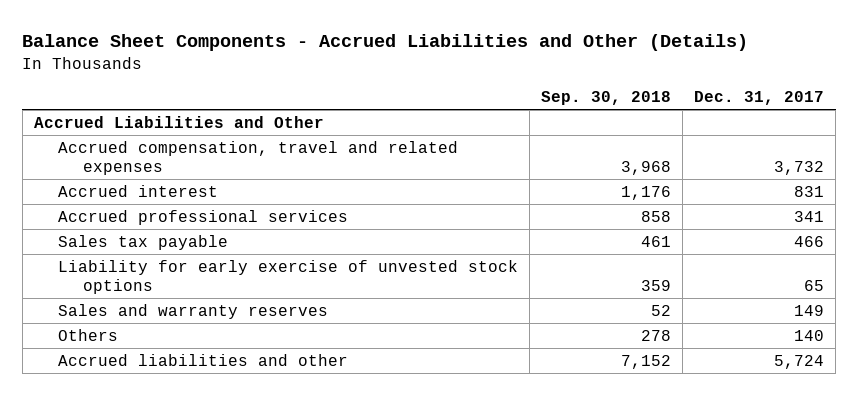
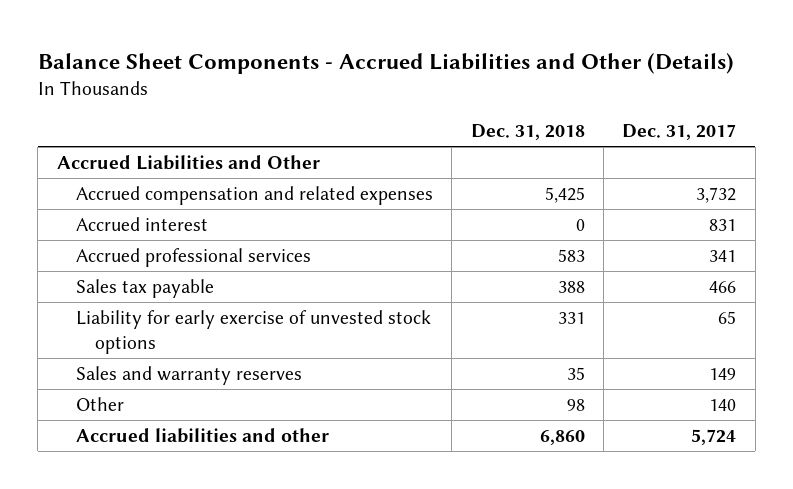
[541,91,672,106] Sep. 30, 2018 -> none
none -> [470,123,585,140] Dec. 31, 2018
[58,140,459,176] Accrued compensation, travel and related expenses -> [75,186,433,206] Accrued compensation and related expenses
[58,328,119,341] Others -> [75,397,124,412] Other

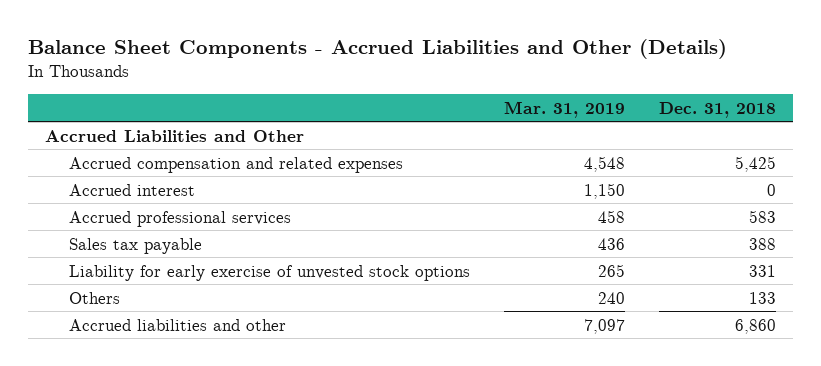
[622,123,737,140] Dec. 31, 2017 -> none
none -> [504,100,626,118] Mar. 31, 2019
[75,366,302,386] Sales and warranty reserves -> none
[75,397,124,412] Other -> [69,291,121,304] Others
[566,399,585,412] 98 -> [748,291,776,304] 133

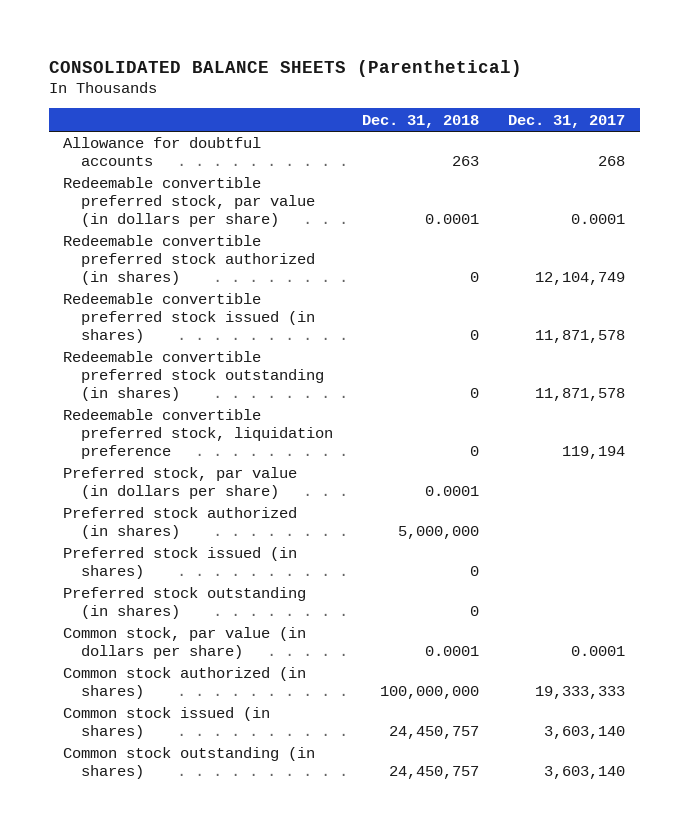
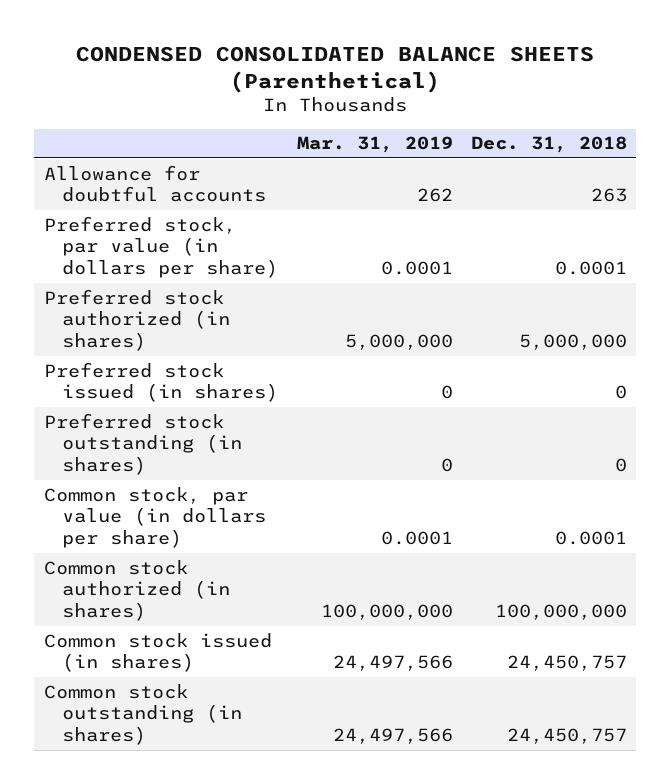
[48,59,522,77] CONSOLIDATED BALANCE SHEETS (Parenthetical) -> [76,46,595,94] CONDENSED CONSOLIDATED BALANCE SHEETS (Parenthetical)
[508,114,626,128] Dec. 31, 2017 -> none
none -> [296,136,453,154] Mar. 31, 2019
[63,177,316,227] Redeemable convertible preferred stock, par value (in dollars per share) -> none
[63,235,316,285] Redeemable convertible preferred stock authorized (in shares) -> none
[63,293,316,343] Redeemable convertible preferred stock issued (in shares) -> none
[63,351,325,401] Redeemable convertible preferred stock outstanding (in shares) -> none
[63,409,334,459] Redeemable convertible preferred stock, liquidation preference -> none

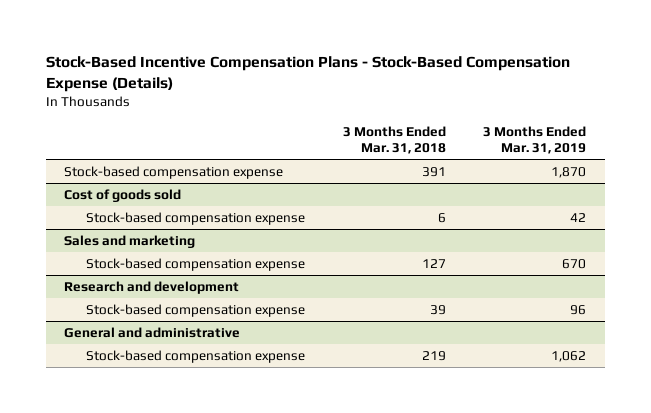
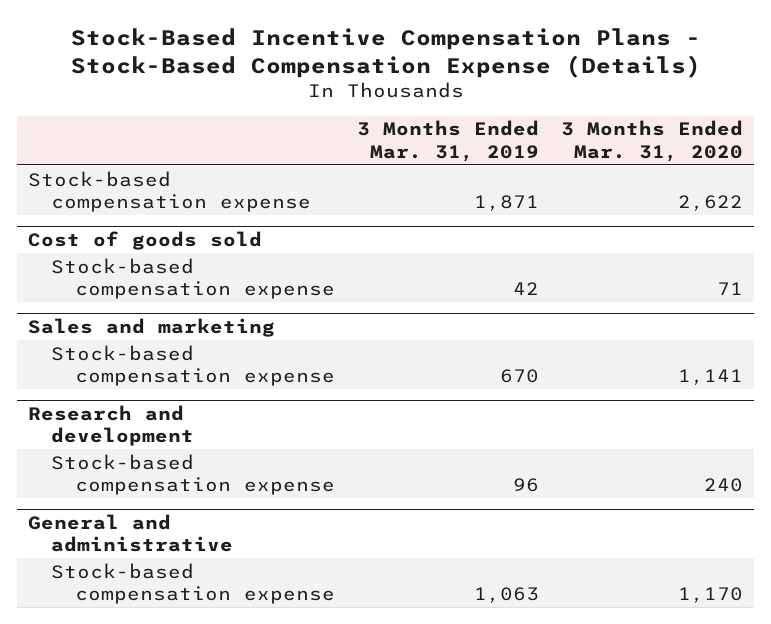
[342,125,446,154] 3 Months Ended Mar. 31, 2018 -> none
none -> [561,120,744,162] 3 Months Ended Mar. 31, 2020
[551,167,587,179] 1,870 -> [474,195,540,212] 1,871
[551,351,587,363] 1,062 -> [474,587,540,604] 1,063

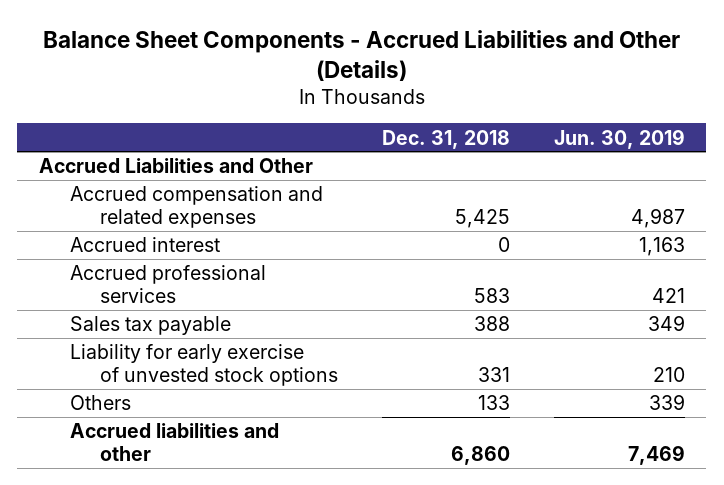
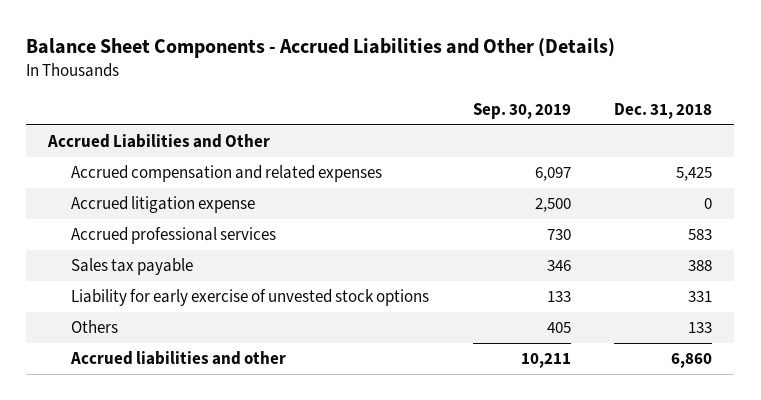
[553,128,685,149] Jun. 30, 2019 -> none
none -> [472,102,571,119] Sep. 30, 2019
[69,237,220,253] Accrued interest -> none
none -> [71,196,256,214] Accrued litigation expense

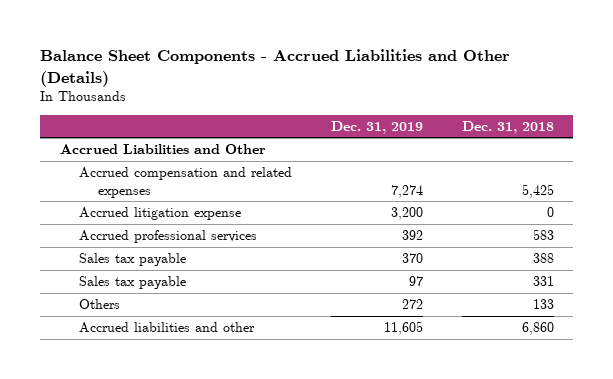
[472,102,571,119] Sep. 30, 2019 -> none
none -> [330,120,423,134] Dec. 31, 2019
[71,289,430,307] Liability for early exercise of unvested stock options -> [78,276,186,290] Sales tax payable

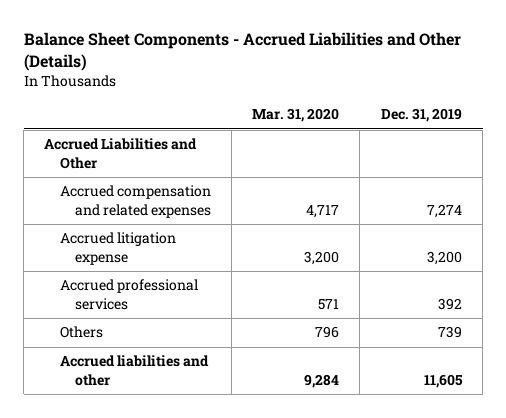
[461,120,554,134] Dec. 31, 2018 -> none
none -> [252,108,340,123] Mar. 31, 2020
[78,253,186,267] Sales tax payable -> none
[78,276,186,290] Sales tax payable -> none
[401,299,423,310] 272 -> [437,326,462,339] 739

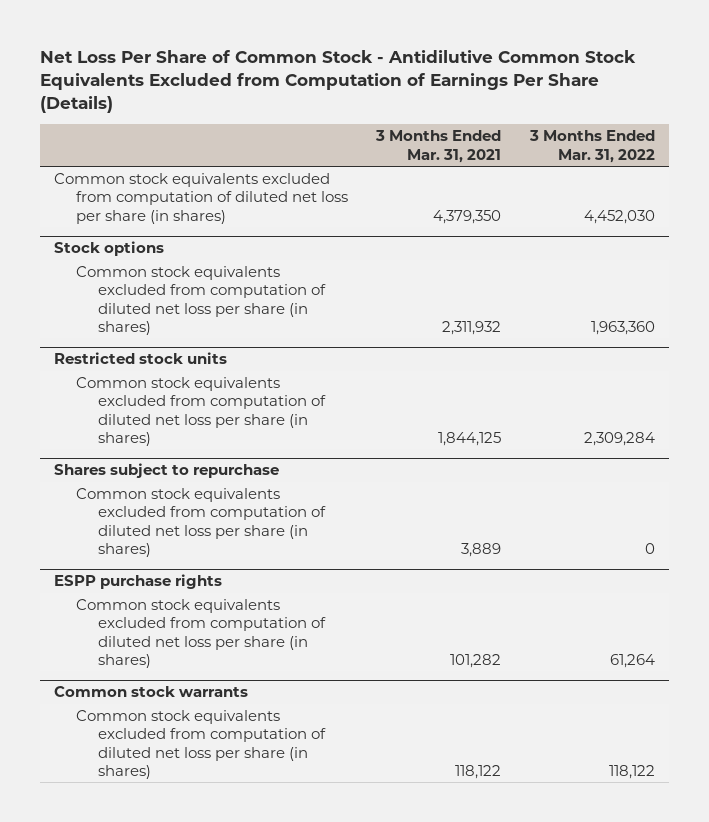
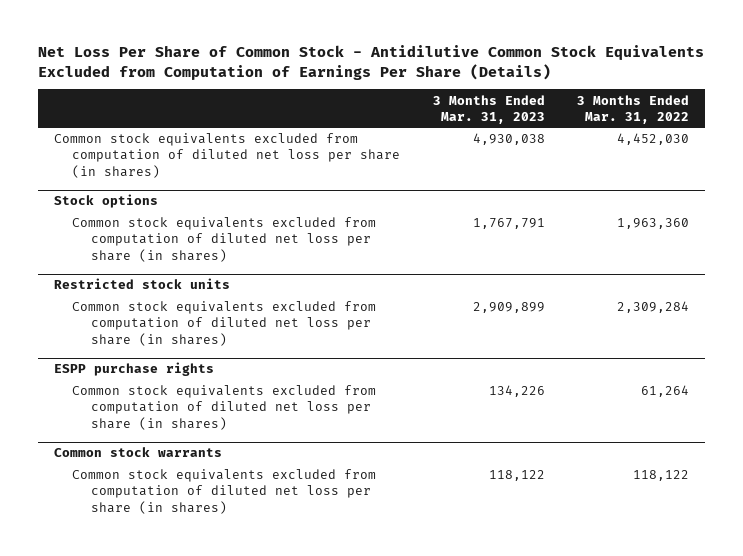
[375,130,502,163] 3 Months Ended Mar. 31, 2021 -> none
none -> [432,94,545,124] 3 Months Ended Mar. 31, 2023
[53,463,279,479] Shares subject to repurchase -> none
[75,488,327,557] Common stock equivalents excluded from computation of diluted net loss per share (in shares) -> none

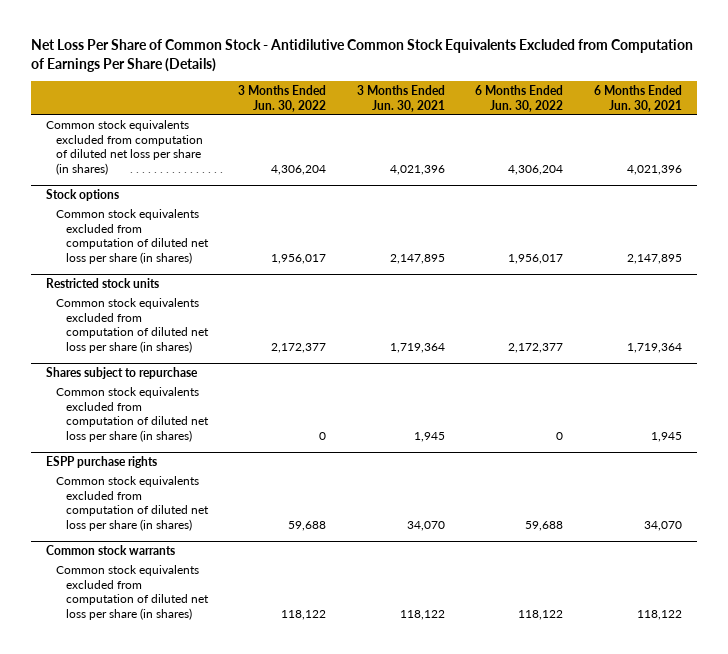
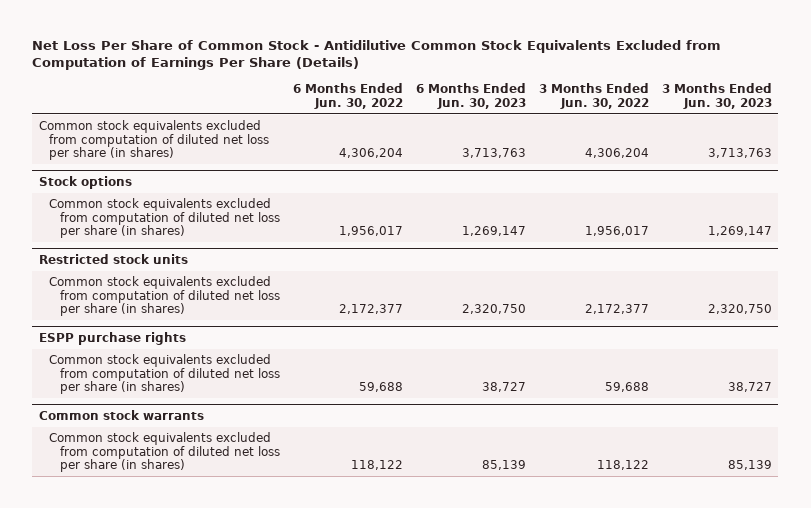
[356,84,445,112] 3 Months Ended Jun. 30, 2021 -> none
[593,84,682,112] 6 Months Ended Jun. 30, 2021 -> none
none -> [415,83,526,110] 6 Months Ended Jun. 30, 2023
none -> [661,83,772,110] 3 Months Ended Jun. 30, 2023
[46,367,199,380] Shares subject to repurchase -> none
[56,386,209,443] Common stock equivalents excluded from computation of diluted net loss per share (in shares) -> none

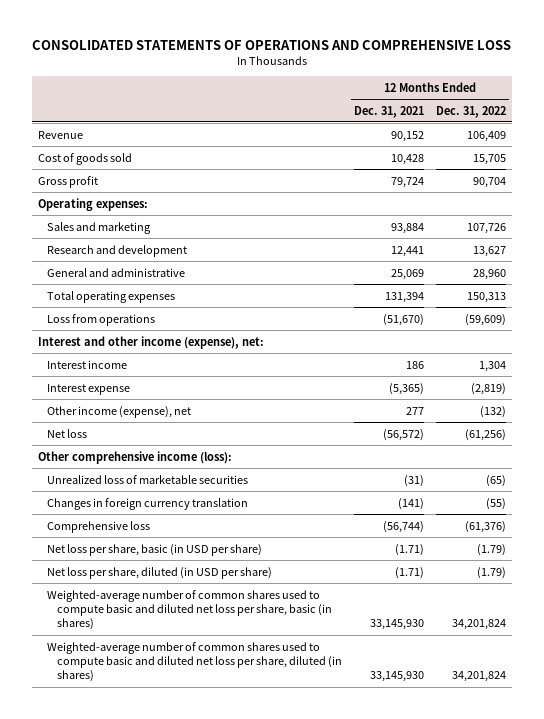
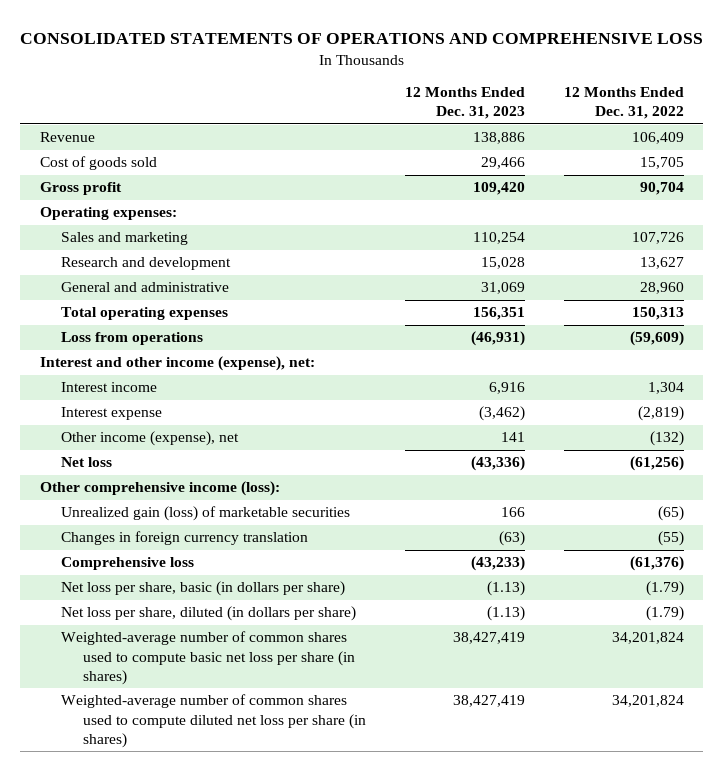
[353,105,424,118] Dec. 31, 2021 -> none
none -> [404,87,525,120] 12 Months Ended Dec. 31, 2023
[47,474,249,484] Unrealized loss of marketable securities -> [61,506,351,522] Unrealized gain (loss) of marketable securities
[47,543,263,556] Net loss per share, basic (in USD per share) -> [61,581,346,597] Net loss per share, basic (in dollars per share)
[47,566,273,579] Net loss per share, diluted (in USD per share) -> [61,606,357,622] Net loss per share, diluted (in dollars per share)
[47,589,332,631] Weighted-average number of common shares used to compute basic and diluted net loss per share, basic (in shares) -> [61,631,355,685] Weighted-average number of common shares used to compute basic net loss per share (in shares)
[47,641,342,683] Weighted-average number of common shares used to compute basic and diluted net loss per share, diluted (in shares) -> [61,694,366,748] Weighted-average number of common shares used to compute diluted net loss per share (in shares)

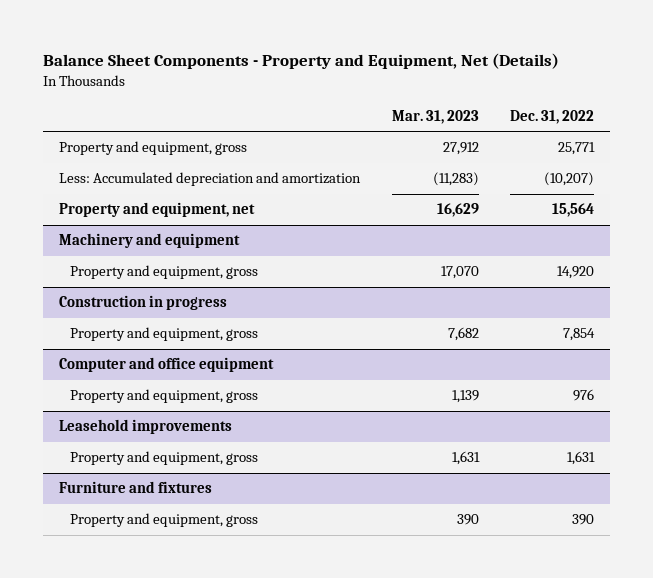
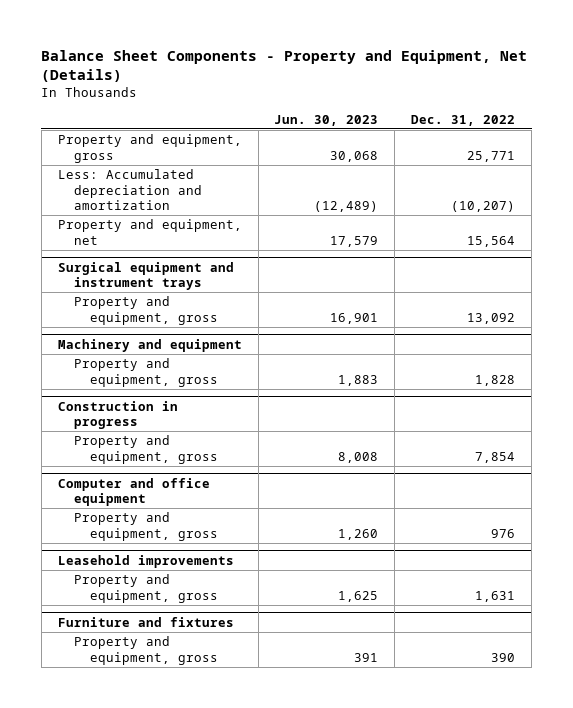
[391,109,479,124] Mar. 31, 2023 -> none
none -> [274,114,379,126] Jun. 30, 2023
none -> [57,261,234,291] Surgical equipment and instrument trays
none -> [73,296,218,325] Property and equipment, gross
[557,266,595,280] 14,920 -> [475,374,516,386] 1,828

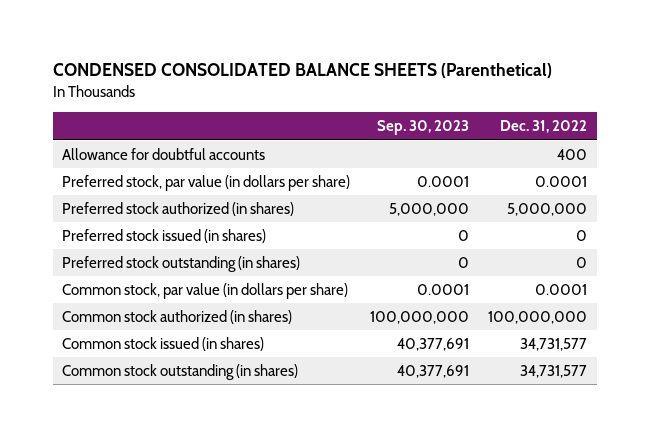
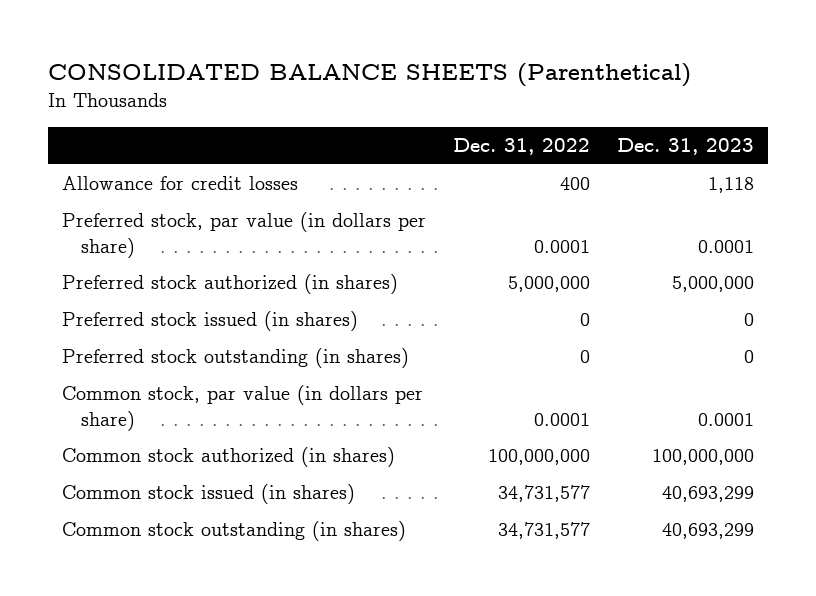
[52,63,552,79] CONDENSED CONSOLIDATED BALANCE SHEETS (Parenthetical) -> [48,62,692,87] CONSOLIDATED BALANCE SHEETS (Parenthetical)
[376,120,469,136] Sep. 30, 2023 -> none
none -> [617,138,755,156] Dec. 31, 2023
[62,148,266,161] Allowance for doubtful accounts -> [61,176,298,191] Allowance for credit losses

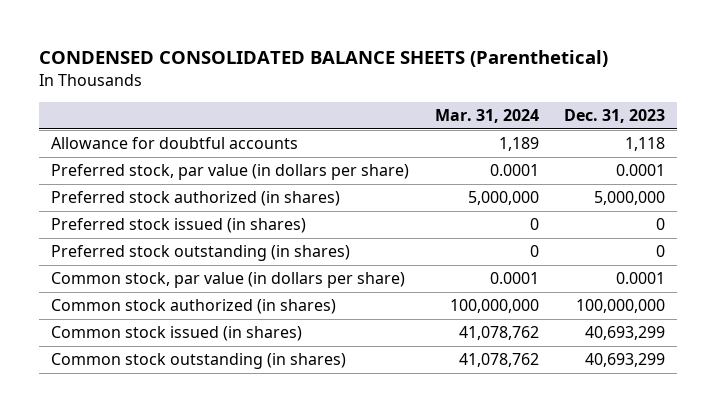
[48,62,692,87] CONSOLIDATED BALANCE SHEETS (Parenthetical) -> [38,49,608,67] CONDENSED CONSOLIDATED BALANCE SHEETS (Parenthetical)
[453,138,591,156] Dec. 31, 2022 -> none
none -> [434,109,539,124] Mar. 31, 2024
[61,176,298,191] Allowance for credit losses -> [51,137,299,150] Allowance for doubtful accounts

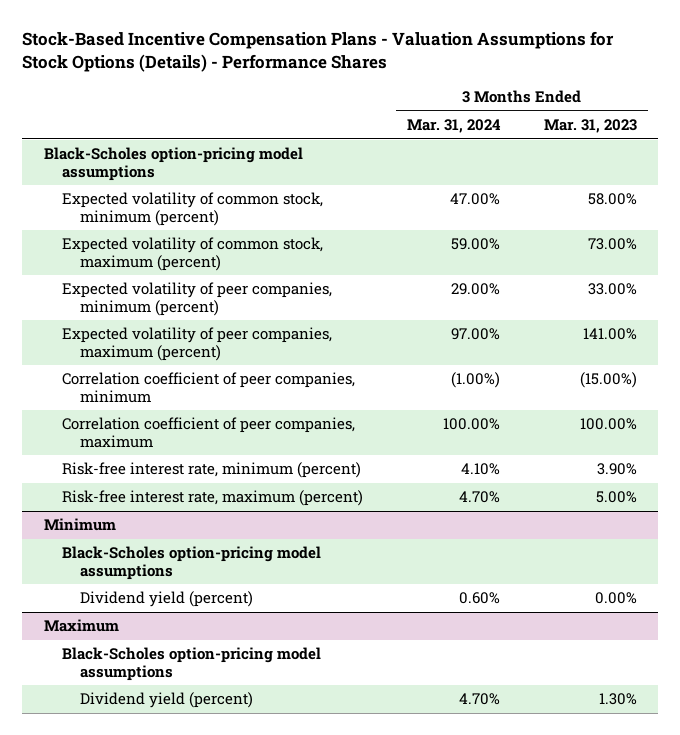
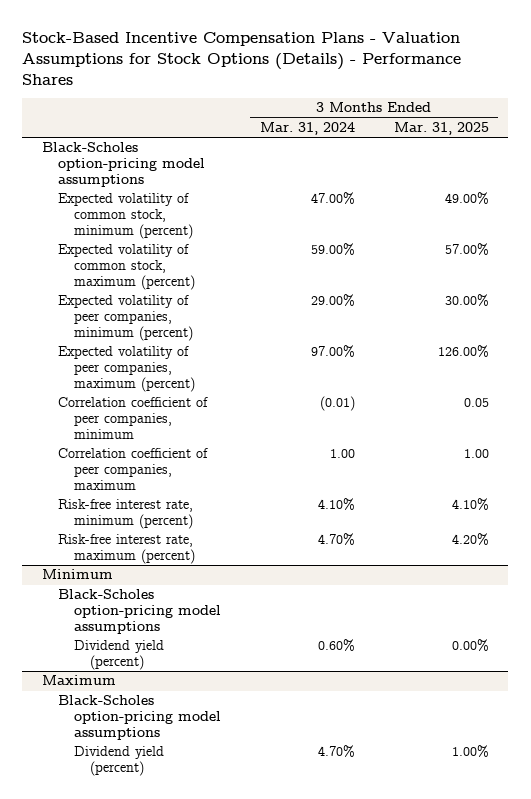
[543,119,637,134] Mar. 31, 2023 -> none
none -> [393,121,489,135] Mar. 31, 2025
[450,372,500,389] (1.00%) -> [319,396,355,412] (0.01)
[442,418,500,431] 100.00% -> [329,449,355,459] 1.00

